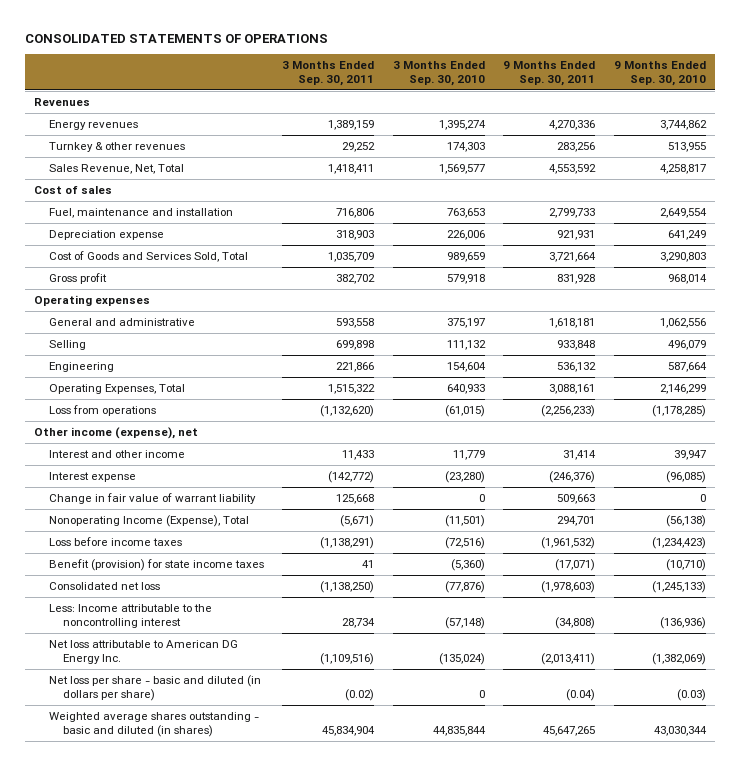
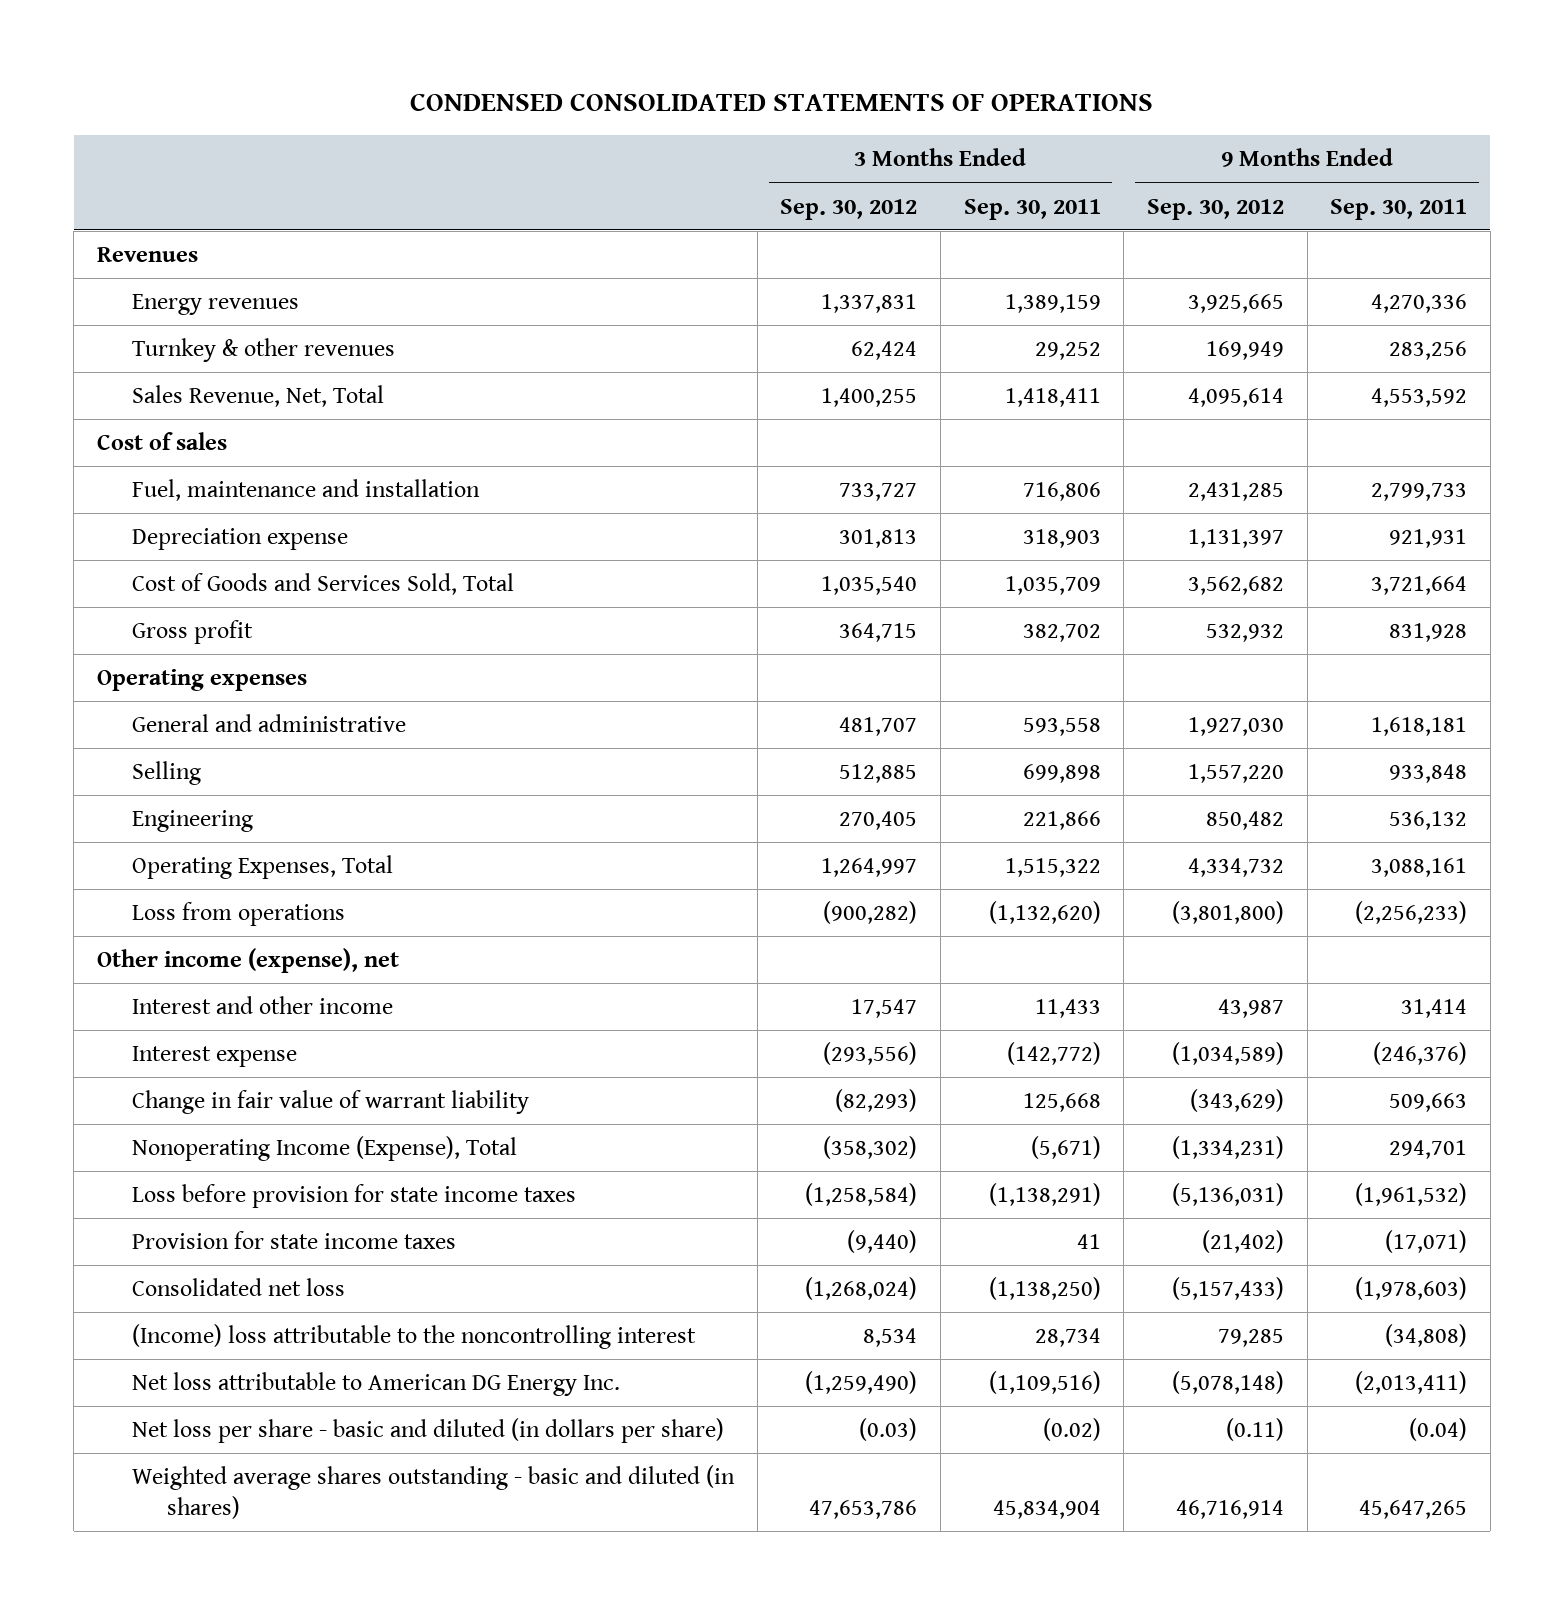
[24,33,328,43] CONSOLIDATED STATEMENTS OF OPERATIONS -> [410,93,1154,112] CONDENSED CONSOLIDATED STATEMENTS OF OPERATIONS
[392,61,485,87] 3 Months Ended Sep. 30, 2010 -> none
[613,61,706,87] 9 Months Ended Sep. 30, 2010 -> none
none -> [780,198,918,220] Sep. 30, 2012
none -> [1146,198,1284,220] Sep. 30, 2012
[48,537,182,547] Loss before income taxes -> [131,1184,576,1209] Loss before provision for state income taxes
[48,559,264,572] Benefit (provision) for state income taxes -> [131,1231,456,1250] Provision for state income taxes
[48,604,212,628] Less: Income attributable to the noncontrolling interest -> [131,1324,696,1350] (Income) loss attributable to the noncontrolling interest

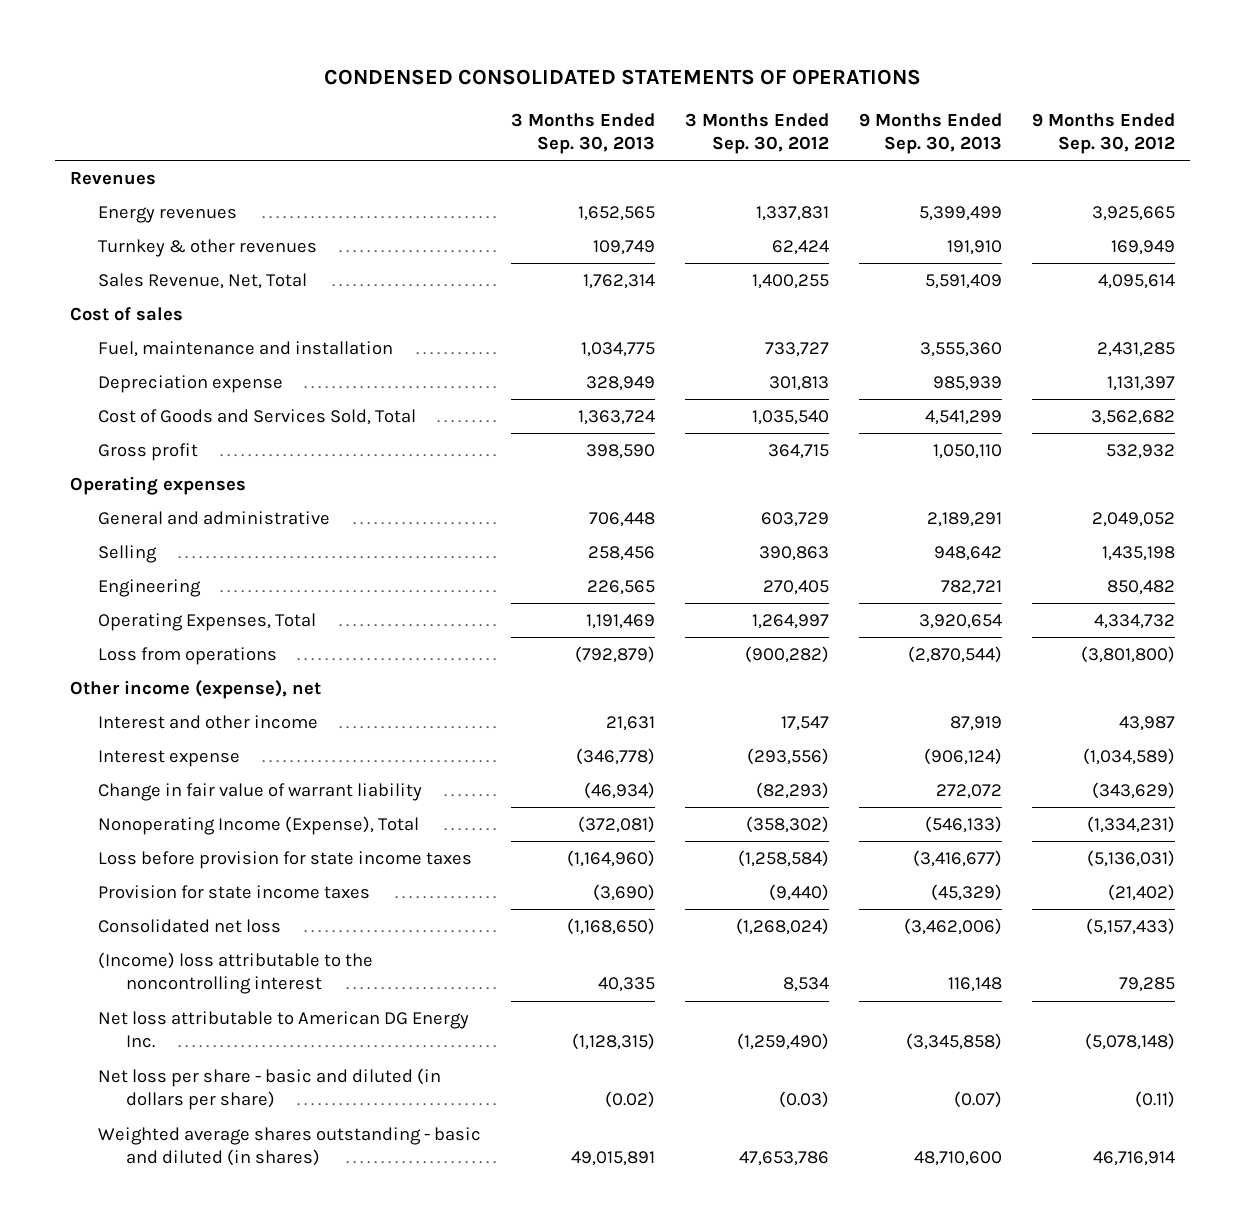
[963,198,1101,220] Sep. 30, 2011 -> none
[1330,198,1468,220] Sep. 30, 2011 -> none
none -> [511,112,656,155] 3 Months Ended Sep. 30, 2013
none -> [859,112,1003,155] 9 Months Ended Sep. 30, 2013
[839,717,918,737] 481,707 -> [761,511,830,527] 603,729
[1187,717,1284,737] 1,927,030 -> [1091,511,1175,527] 2,049,052
[839,764,918,784] 512,885 -> [759,545,830,561] 390,863
[1187,764,1284,784] 1,557,220 -> [1101,545,1175,561] 1,435,198

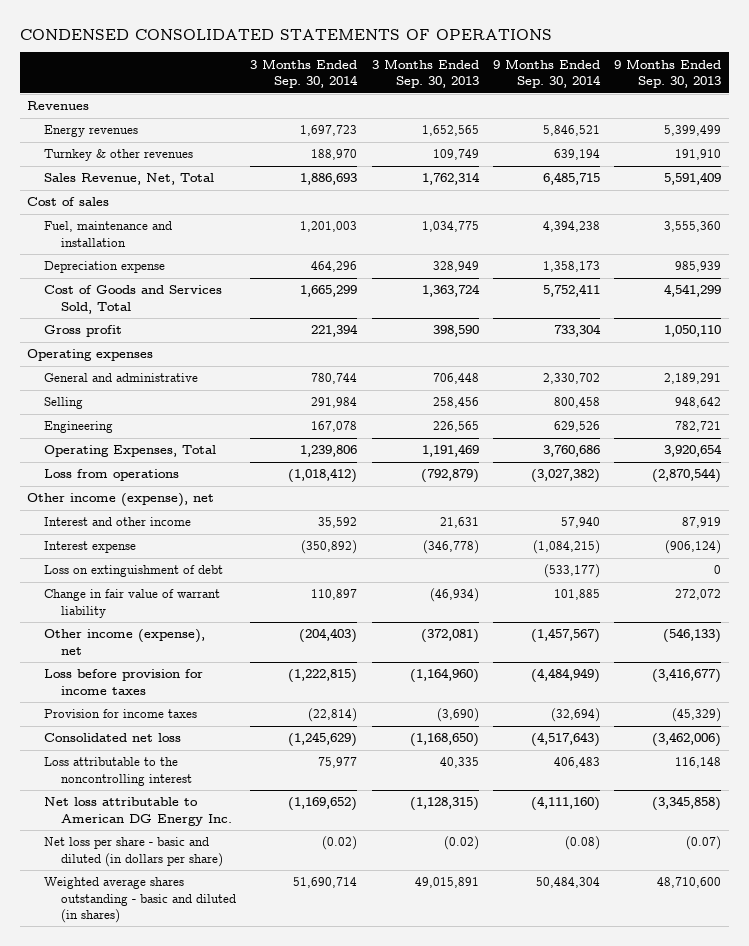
[685,112,830,155] 3 Months Ended Sep. 30, 2012 -> none
[1031,112,1175,155] 9 Months Ended Sep. 30, 2012 -> none
none -> [250,58,359,88] 3 Months Ended Sep. 30, 2014
none -> [493,58,602,88] 9 Months Ended Sep. 30, 2014
none -> [44,565,224,578] Loss on extinguishment of debt
[98,815,420,835] Nonoperating Income (Expense), Total -> [44,629,206,655] Other income (expense), net
[98,850,473,869] Loss before provision for state income taxes -> [44,669,204,695] Loss before provision for income taxes
[98,884,371,899] Provision for state income taxes -> [44,709,198,719] Provision for income taxes
[98,951,374,995] (Income) loss attributable to the noncontrolling interest -> [44,757,193,786] Loss attributable to the noncontrolling interest

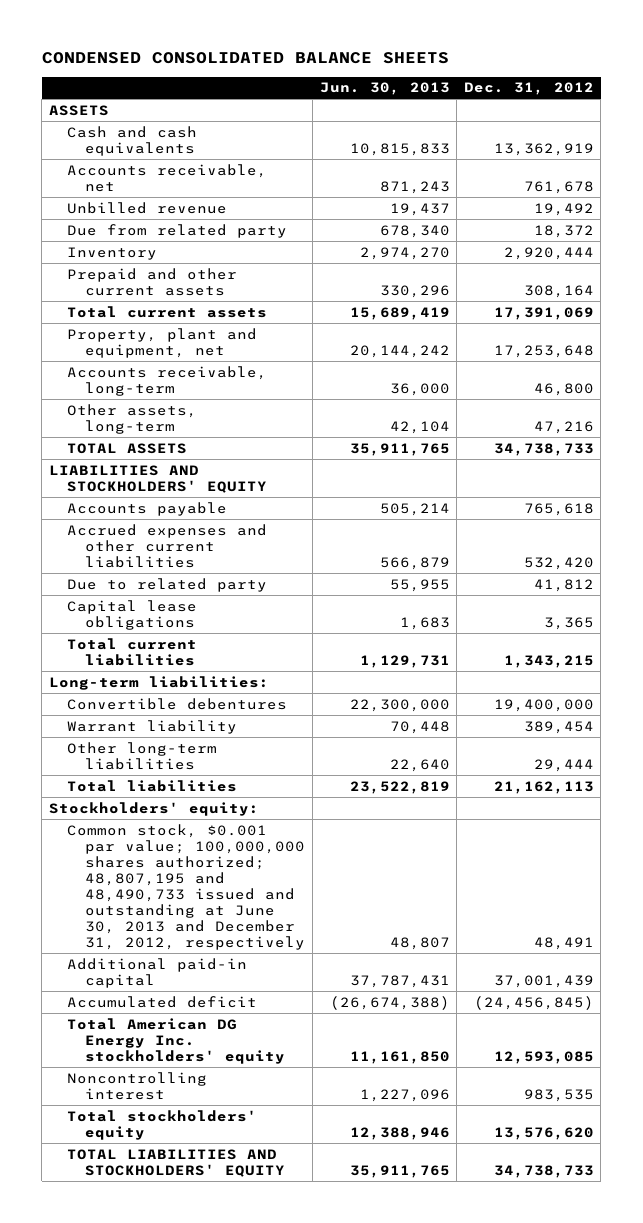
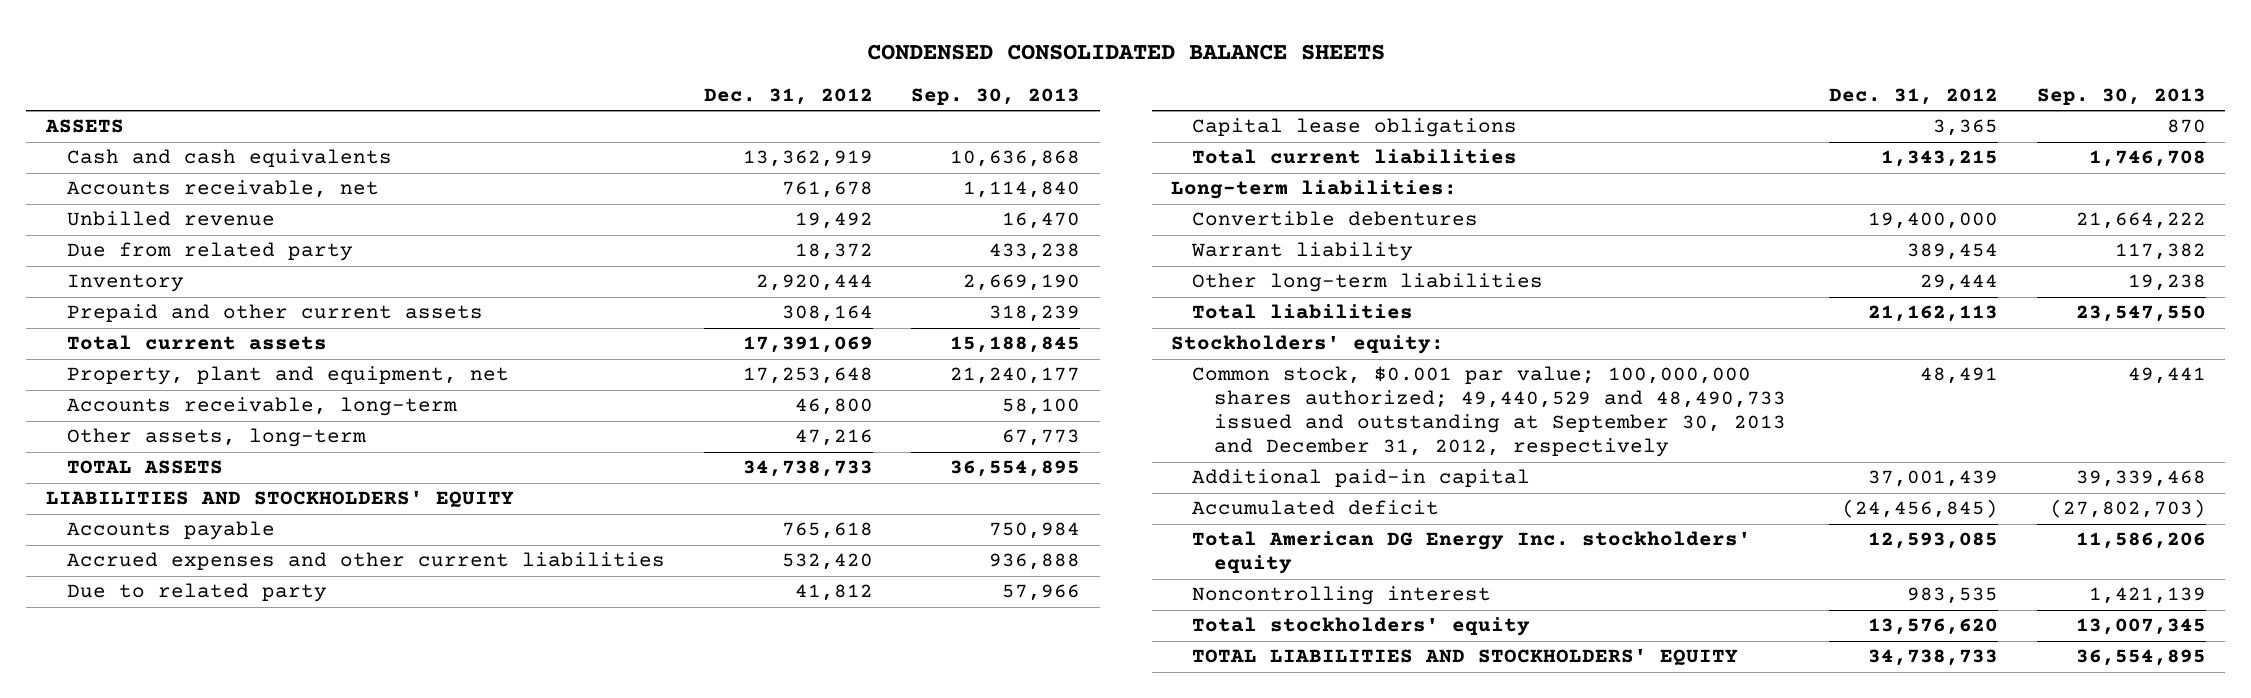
[319,82,450,96] Jun. 30, 2013 -> none
none -> [911,88,1081,106] Sep. 30, 2013
[67,823,306,950] Common stock, $0.001 par value; 100,000,000 shares authorized; 48,807,195 and 48,490,733 issued and outstanding at June 30, 2013 and December 31, 2012, respectively -> [1192,366,1786,458] Common stock, $0.001 par value; 100,000,000 shares authorized; 49,440,529 and 48,490,733 issued and outstanding at September 30, 2013 and December 31, 2012, respectively

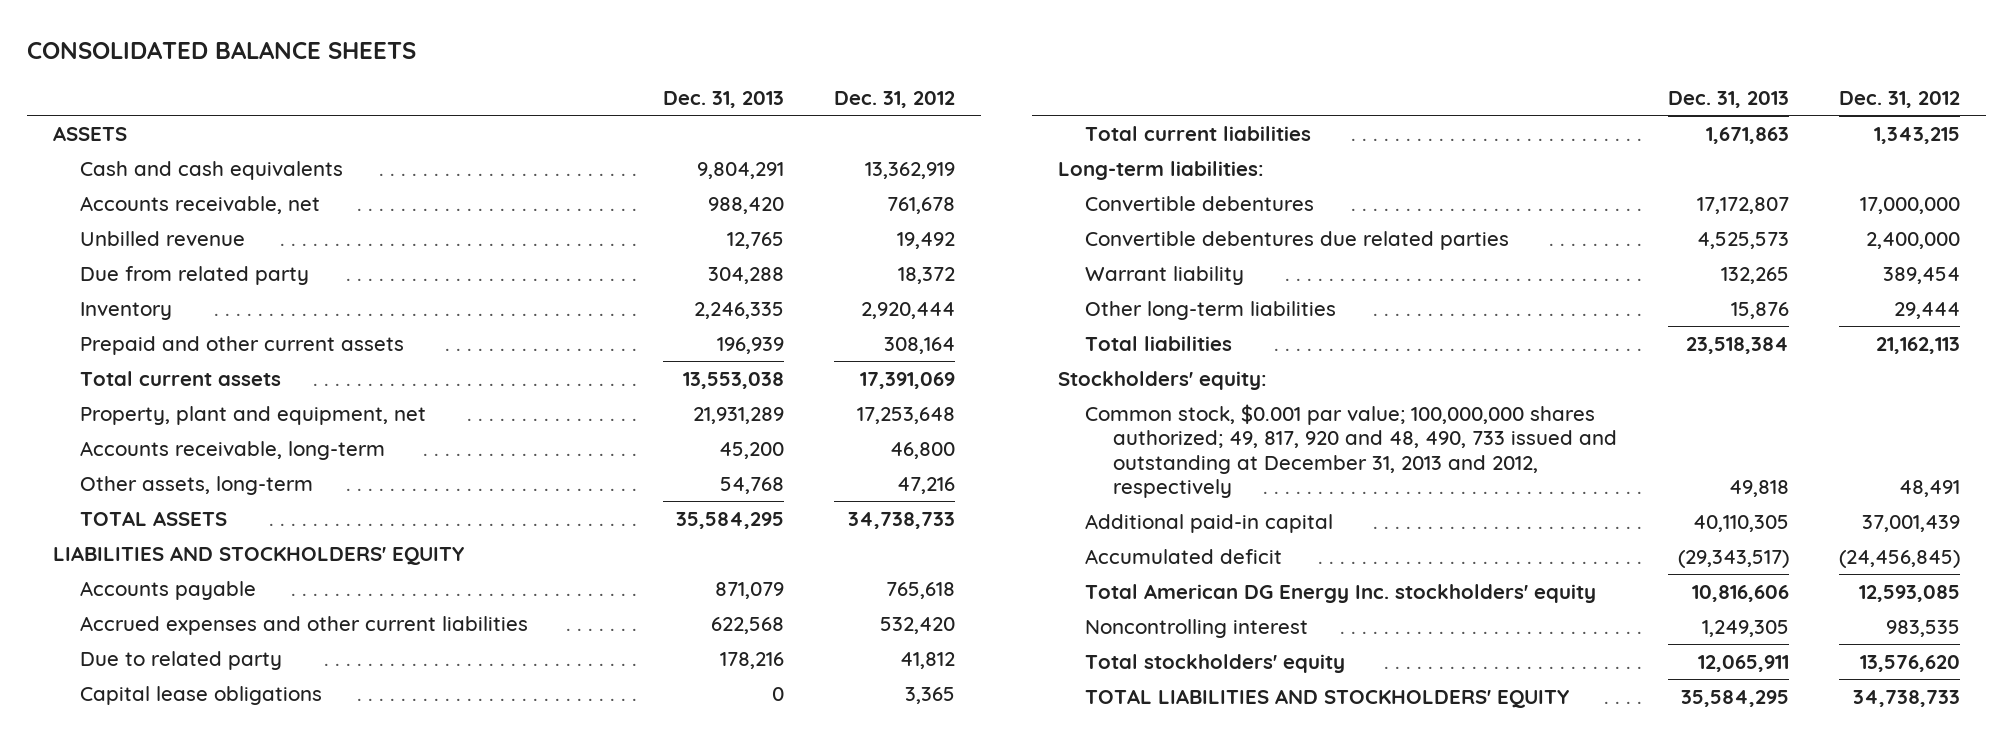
[866,43,1385,60] CONDENSED CONSOLIDATED BALANCE SHEETS -> [27,41,417,60] CONSOLIDATED BALANCE SHEETS
[911,88,1081,106] Sep. 30, 2013 -> none
none -> [662,90,784,108] Dec. 31, 2013
[1868,212,1999,230] 19,400,000 -> [1860,196,1961,214] 17,000,000
none -> [1085,230,1510,250] Convertible debentures due related parties
[1192,366,1786,458] Common stock, $0.001 par value; 100,000,000 shares authorized; 49,440,529 and 48,490,733 issued and outstanding at September 30, 2013 and December 31, 2012, respectively -> [1085,403,1617,498] Common stock, $0.001 par value; 100,000,000 shares authorized; 49, 817, 920 and 48, 490, 733 issued and outstanding at December 31, 2013 and 2012, respectively

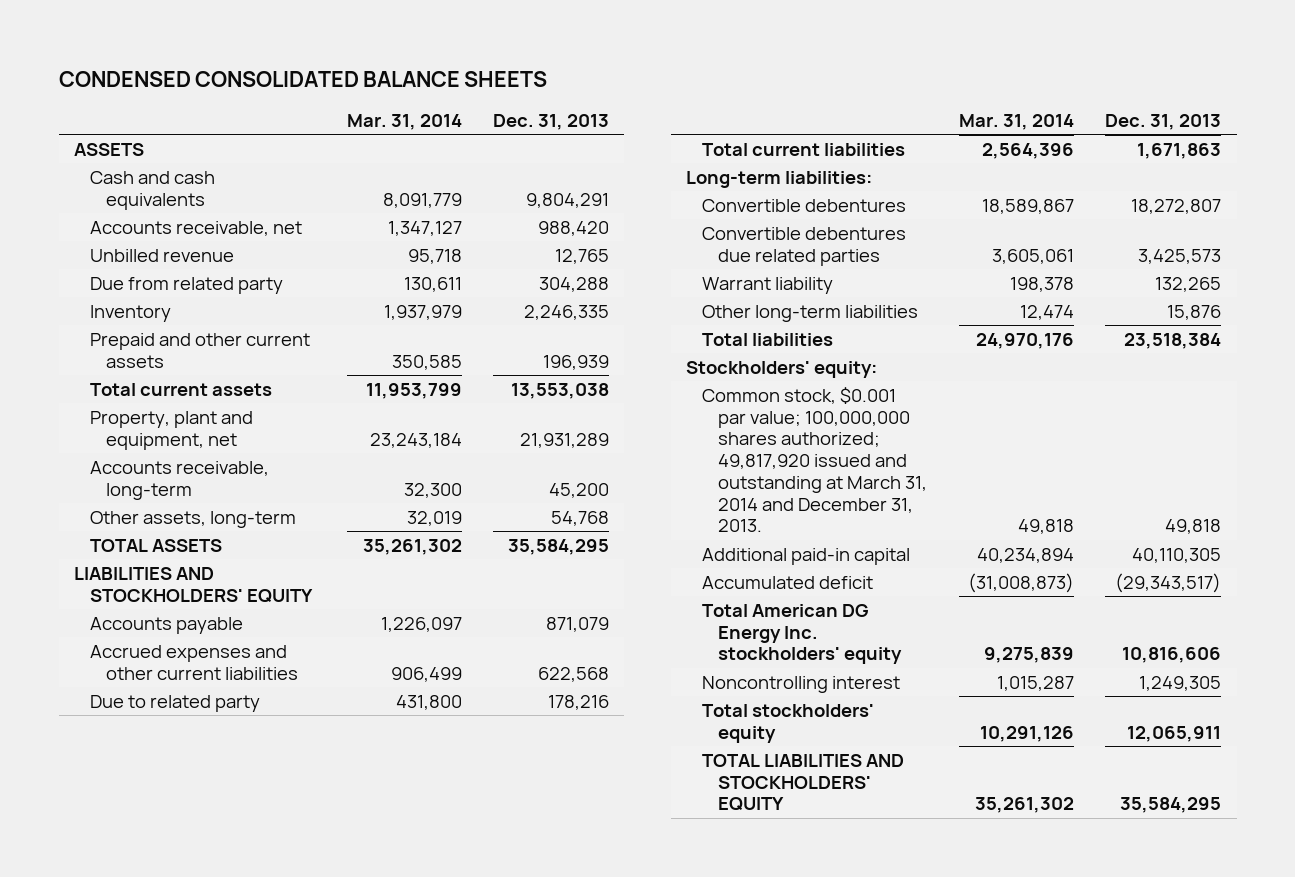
[27,41,417,60] CONSOLIDATED BALANCE SHEETS -> [58,71,547,88] CONDENSED CONSOLIDATED BALANCE SHEETS
[834,90,956,108] Dec. 31, 2012 -> none
none -> [346,114,462,131] Mar. 31, 2014
[80,685,323,705] Capital lease obligations -> none
[1696,196,1789,214] 17,172,807 -> [1130,198,1221,214] 18,272,807
[1696,231,1789,249] 4,525,573 -> [1137,248,1221,264] 3,425,573
[1085,403,1617,498] Common stock, $0.001 par value; 100,000,000 shares authorized; 49, 817, 920 and 48, 490, 733 issued and outstanding at December 31, 2013 and 2012, respectively -> [702,386,928,533] Common stock, $0.001 par value; 100,000,000 shares authorized; 49,817,920 issued and outstanding at March 31, 2014 and December 31, 2013.

